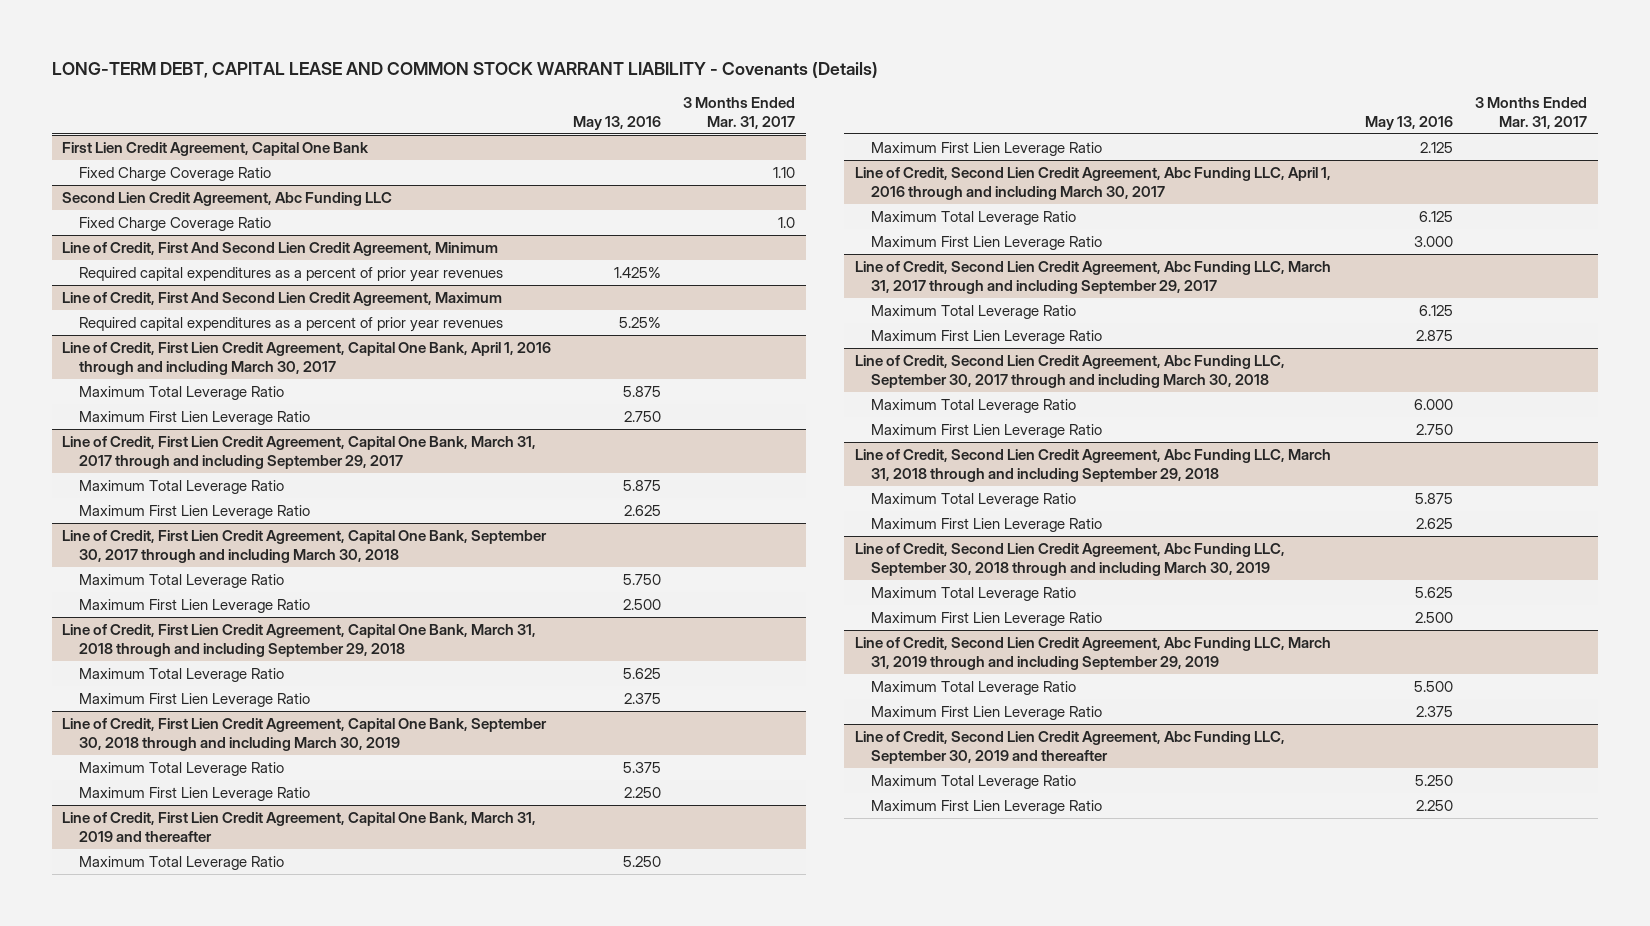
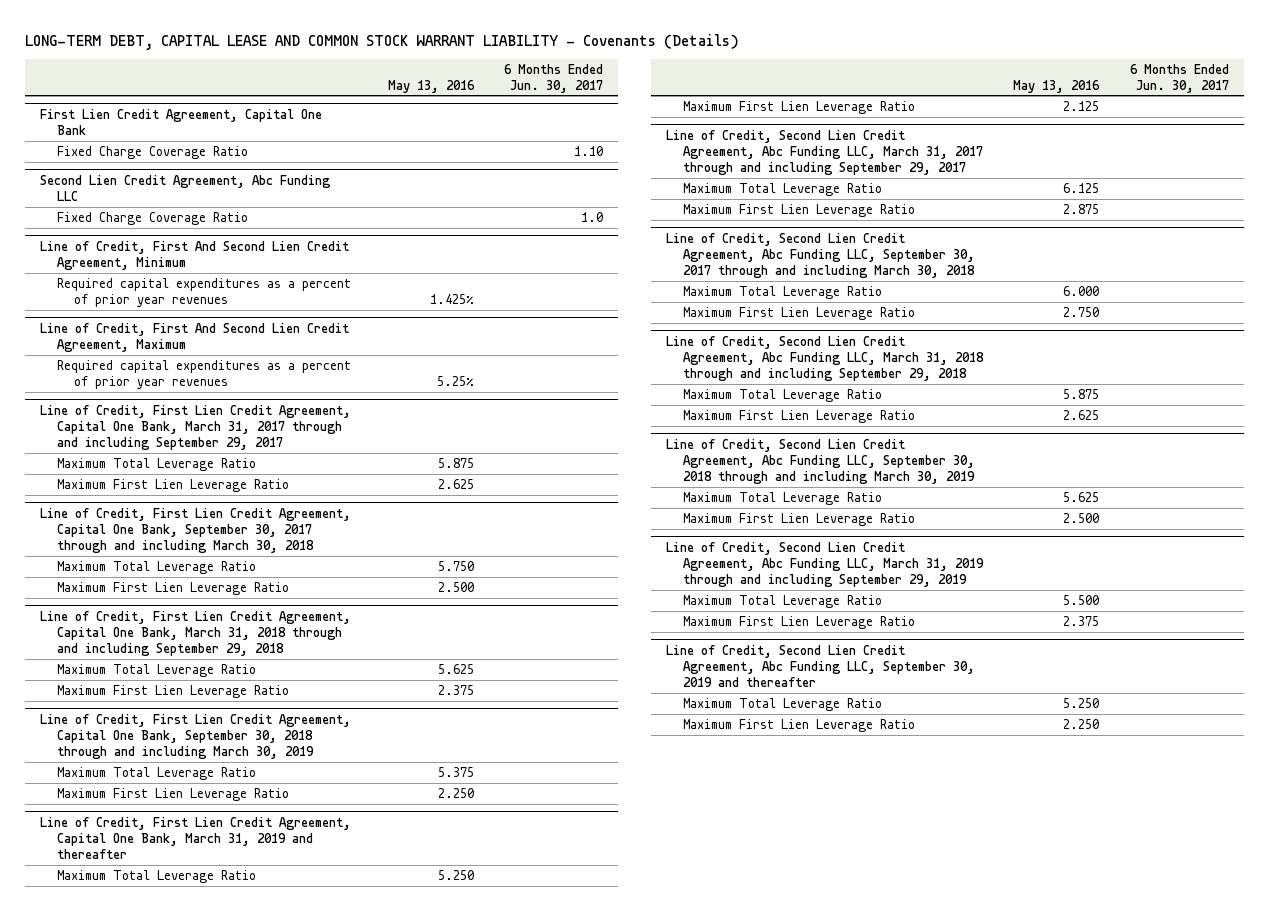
[683,96,796,130] 3 Months Ended Mar. 31, 2017 -> none
none -> [503,63,603,93] 6 Months Ended Jun. 30, 2017
[62,341,552,376] Line of Credit, First Lien Credit Agreement, Capital One Bank, April 1, 2016 through and including March 30, 2017 -> none
[78,385,284,400] Maximum Total Leverage Ratio -> none
[78,410,310,425] Maximum First Lien Leverage Ratio -> none
[854,166,1331,201] Line of Credit, Second Lien Credit Agreement, Abc Funding LLC, April 1, 2016 through and including March 30, 2017 -> none
[871,210,1077,225] Maximum Total Leverage Ratio -> none
[871,235,1103,250] Maximum First Lien Leverage Ratio -> none

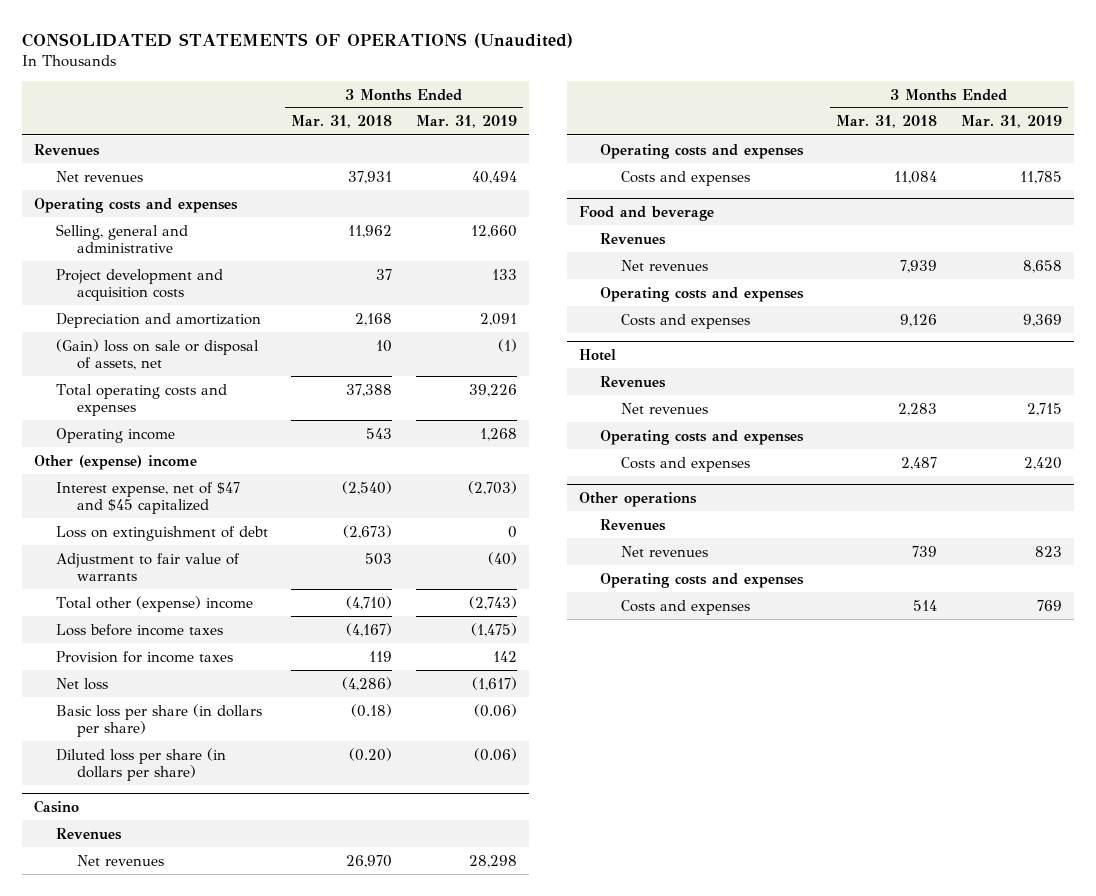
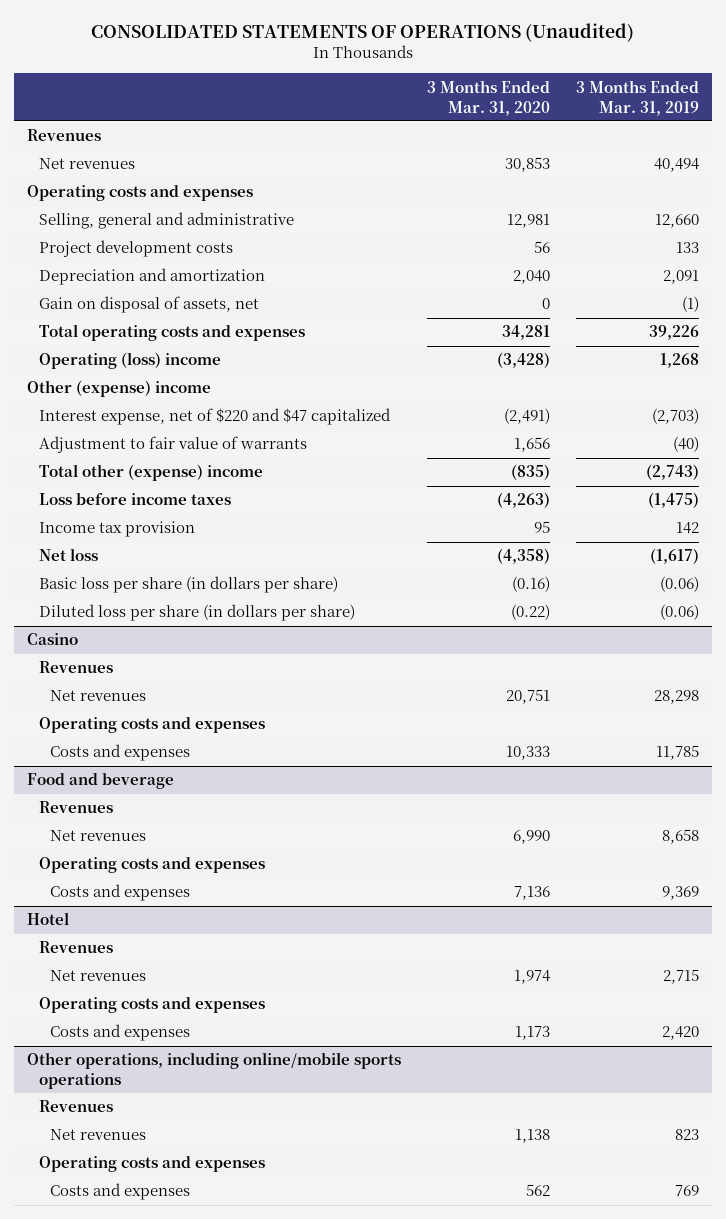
[291,115,393,129] Mar. 31, 2018 -> none
none -> [426,79,550,116] 3 Months Ended Mar. 31, 2020
[55,268,223,301] Project development and acquisition costs -> [38,240,233,258] Project development costs
[55,338,259,370] (Gain) loss on sale or disposal of assets, net -> [38,296,259,314] Gain on disposal of assets, net
[55,427,175,443] Operating income -> [38,352,221,370] Operating (loss) income
[55,525,268,541] Loss on extinguishment of debt -> none
[55,481,240,514] Interest expense, net of $47 and $45 capitalized -> [38,408,391,426] Interest expense, net of $220 and $47 capitalized
[55,650,233,663] Provision for income taxes -> [38,521,195,538] Income tax provision
[578,492,697,508] Other operations -> [27,1052,402,1090] Other operations, including online/mobile sports operations

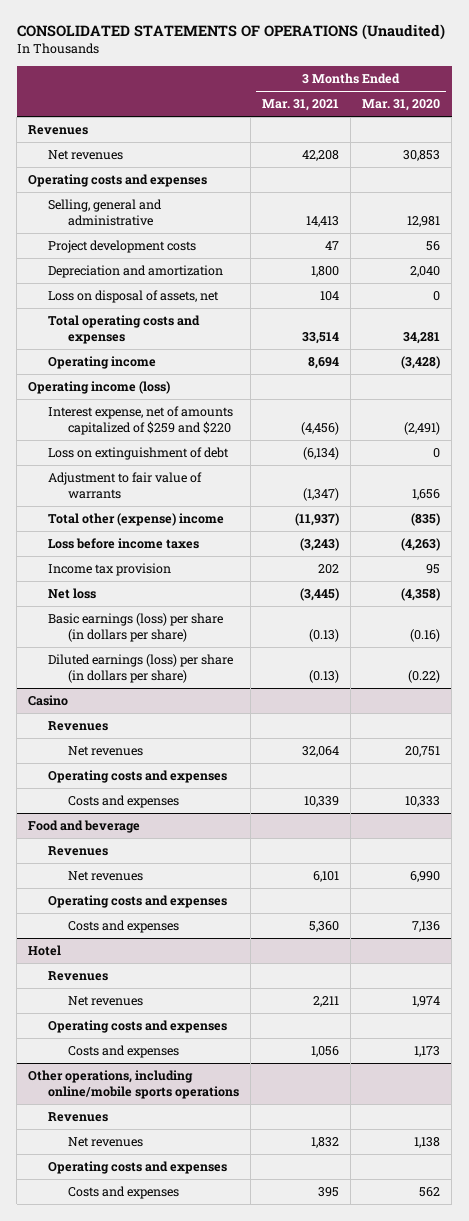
[575,79,699,116] 3 Months Ended Mar. 31, 2019 -> none
none -> [262,99,340,112] Mar. 31, 2021
[38,296,259,314] Gain on disposal of assets, net -> [48,290,220,304] Loss on disposal of assets, net
[38,352,221,370] Operating (loss) income -> [48,356,157,370] Operating income
[27,380,212,398] Other (expense) income -> [28,381,171,395] Operating income (loss)
[38,408,391,426] Interest expense, net of $220 and $47 capitalized -> [48,406,234,435] Interest expense, net of amounts capitalized of $259 and $220
none -> [48,447,230,461] Loss on extinguishment of debt
[38,576,338,594] Basic loss per share (in dollars per share) -> [48,613,224,642] Basic earnings (loss) per share (in dollars per share)
[38,604,355,622] Diluted loss per share (in dollars per share) -> [48,654,234,683] Diluted earnings (loss) per share (in dollars per share)

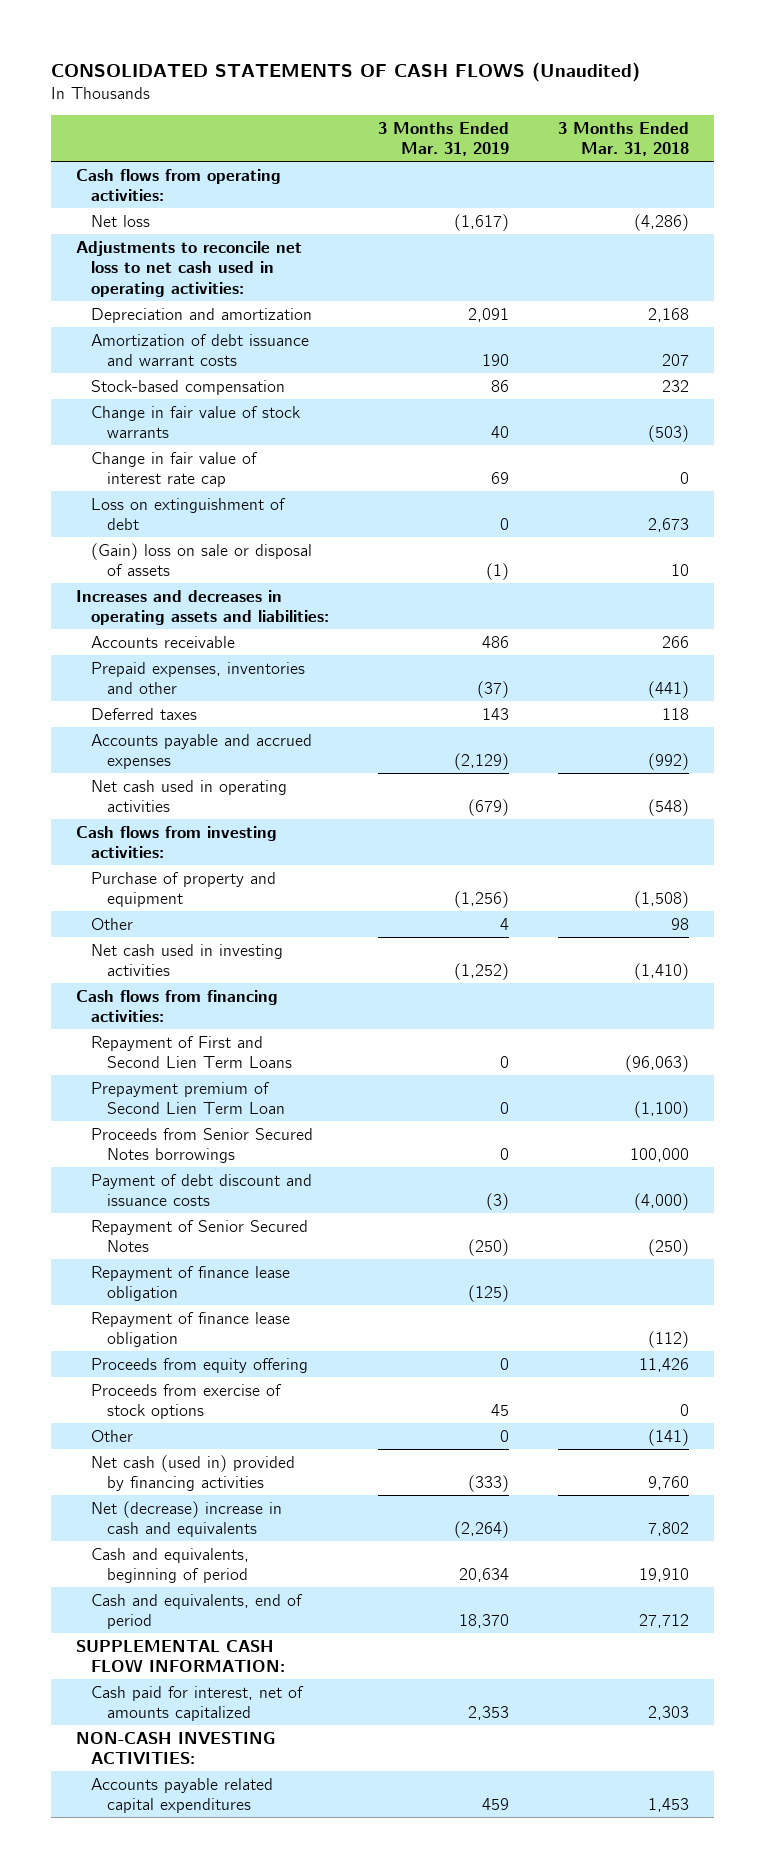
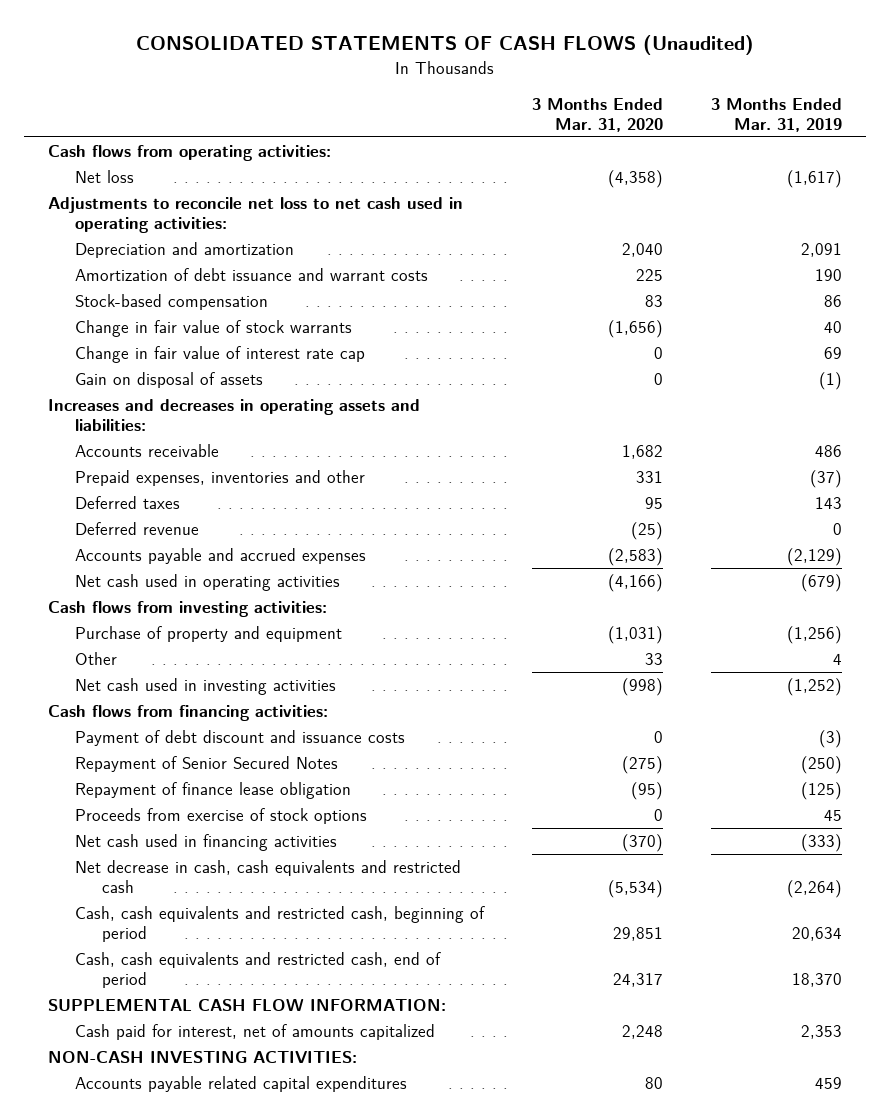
[558,121,690,157] 3 Months Ended Mar. 31, 2018 -> none
none -> [531,97,663,132] 3 Months Ended Mar. 31, 2020
[91,497,287,531] Loss on extinguishment of debt -> none
[91,542,313,577] (Gain) loss on sale or disposal of assets -> [74,371,263,388] Gain on disposal of assets
none -> [74,521,199,535] Deferred revenue
[91,1035,293,1069] Repayment of First and Second Lien Term Loans -> none
[91,1081,286,1115] Prepayment premium of Second Lien Term Loan -> none
[91,1127,314,1164] Proceeds from Senior Secured Notes borrowings -> none
[91,1311,291,1348] Repayment of finance lease obligation -> none
[91,1357,309,1373] Proceeds from equity offering -> none
[91,1429,134,1442] Other -> none
[91,1454,296,1492] Net cash (used in) provided by financing activities -> [74,833,337,851] Net cash used in financing activities
[91,1500,283,1538] Net (decrease) increase in cash and equivalents -> [74,859,461,893] Net decrease in cash, cash equivalents and restricted cash
[91,1547,250,1584] Cash and equivalents, beginning of period -> [74,905,485,942] Cash, cash equivalents and restricted cash, beginning of period
[91,1593,304,1630] Cash and equivalents, end of period -> [74,951,441,988] Cash, cash equivalents and restricted cash, end of period

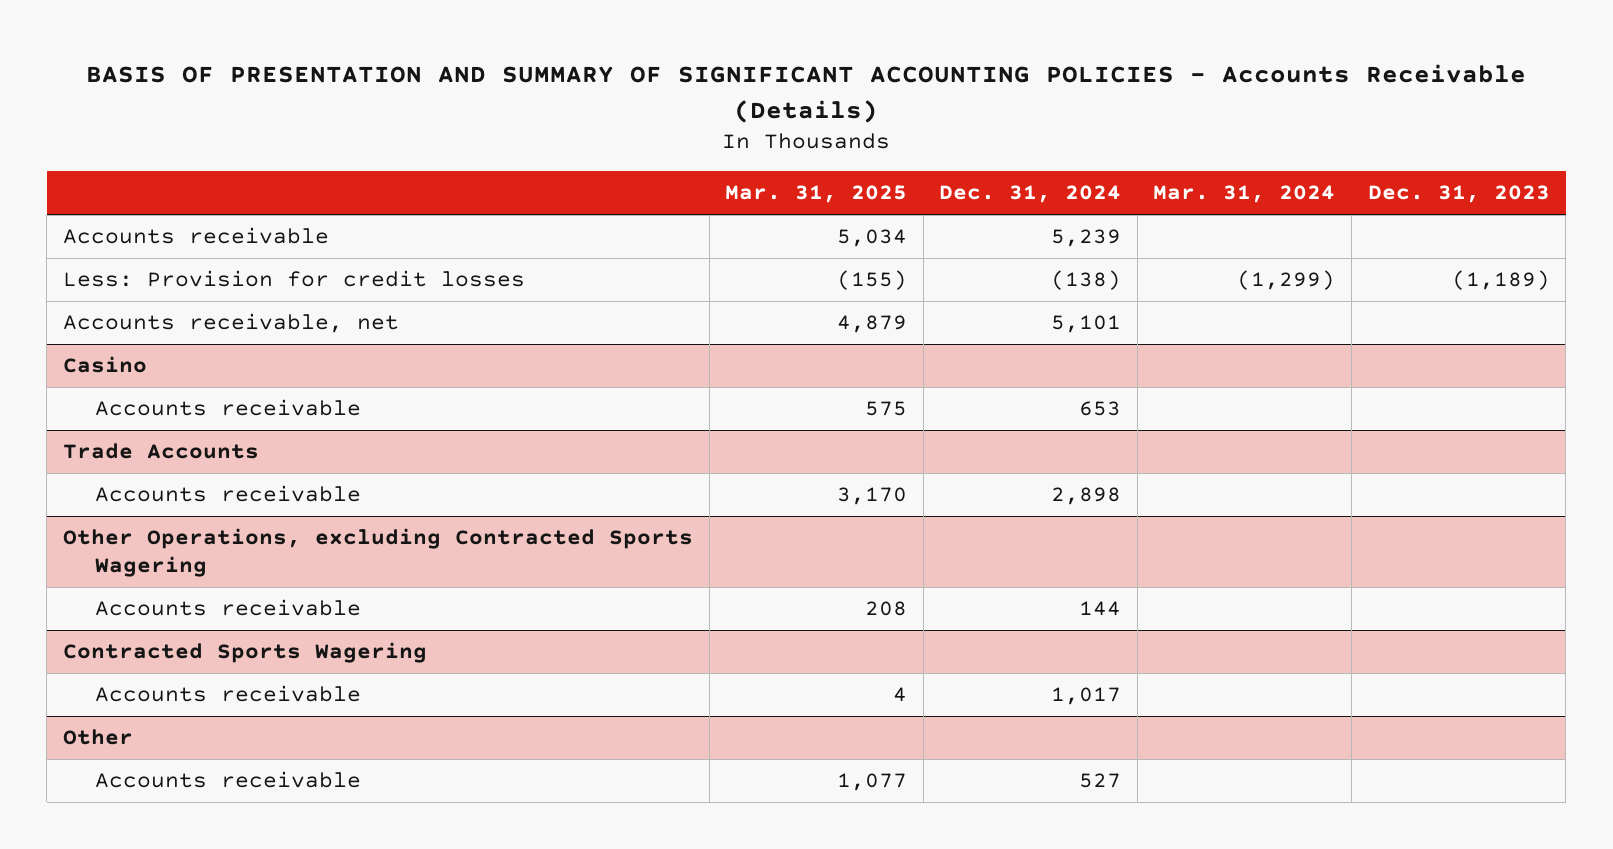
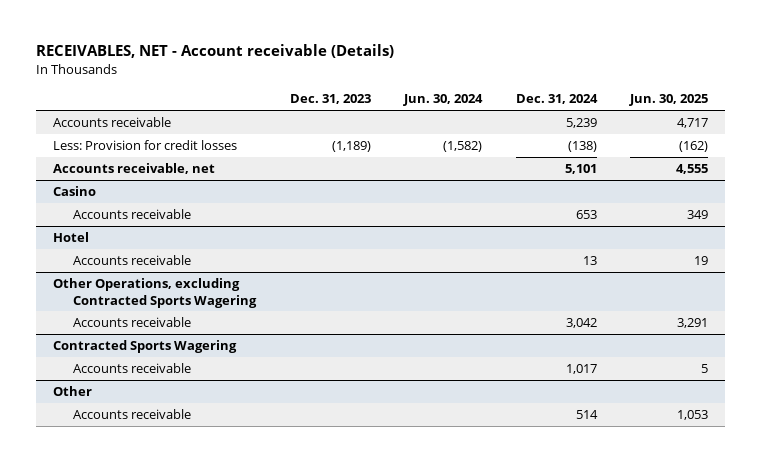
[86,64,1527,123] BASIS OF PRESENTATION AND SUMMARY OF SIGNIFICANT ACCOUNTING POLICIES - Accounts Receivable (Details) -> [35,44,394,59] RECEIVABLES, NET - Account receivable (Details)
[725,185,908,204] Mar. 31, 2025 -> none
[1153,185,1336,204] Mar. 31, 2024 -> none
none -> [403,94,484,107] Jun. 30, 2024
none -> [629,94,709,107] Jun. 30, 2025
[62,443,259,460] Trade Accounts -> none
none -> [52,232,89,243] Hotel
[1051,487,1122,506] 2,898 -> [582,256,597,266] 13
[1079,601,1122,617] 144 -> [565,318,597,329] 3,042
[1079,773,1122,789] 527 -> [575,410,598,420] 514

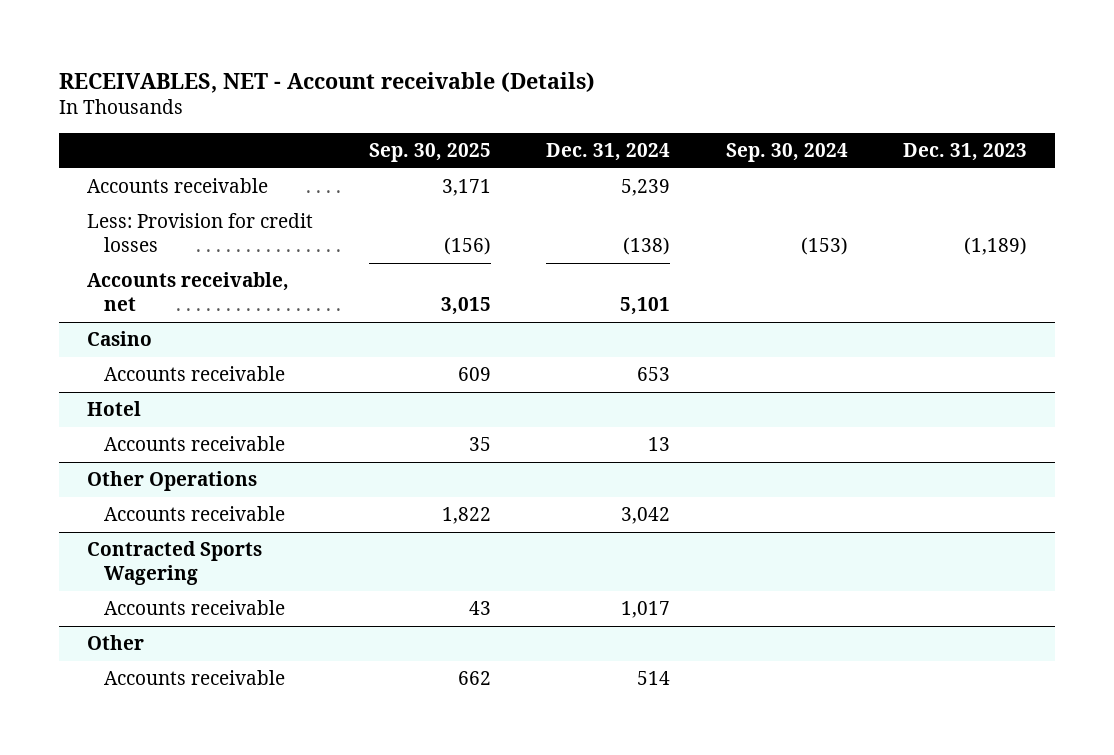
[403,94,484,107] Jun. 30, 2024 -> none
[629,94,709,107] Jun. 30, 2025 -> none
none -> [368,143,491,163] Sep. 30, 2025
none -> [725,143,848,163] Sep. 30, 2024
[52,278,258,308] Other Operations, excluding Contracted Sports Wagering -> [87,471,258,492] Other Operations

